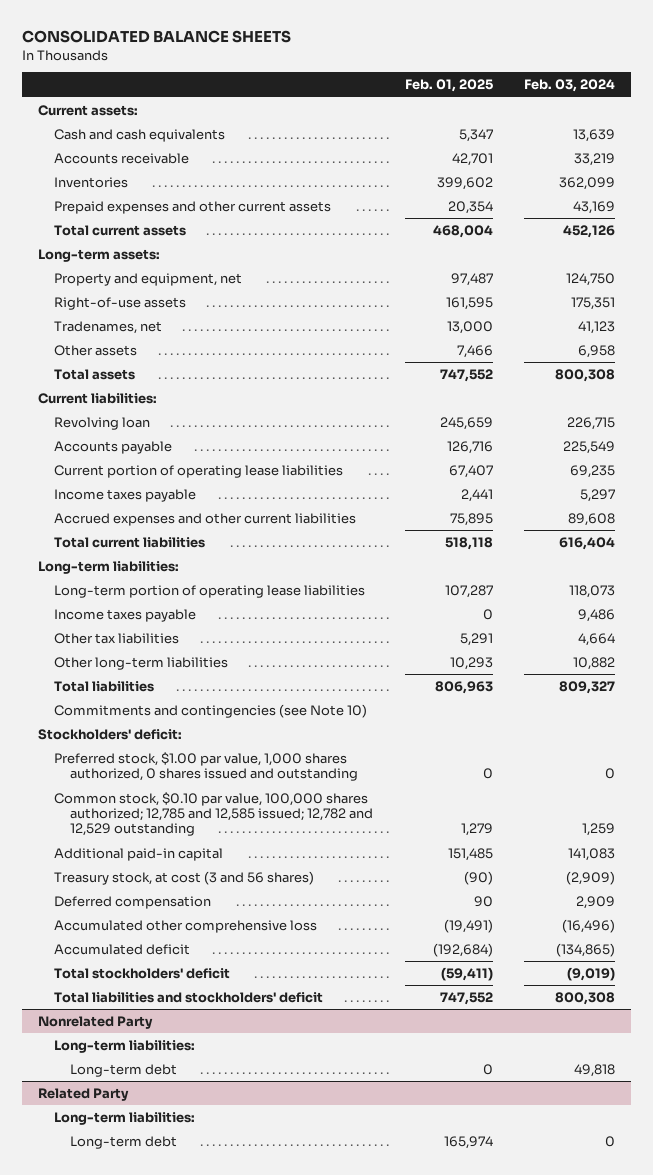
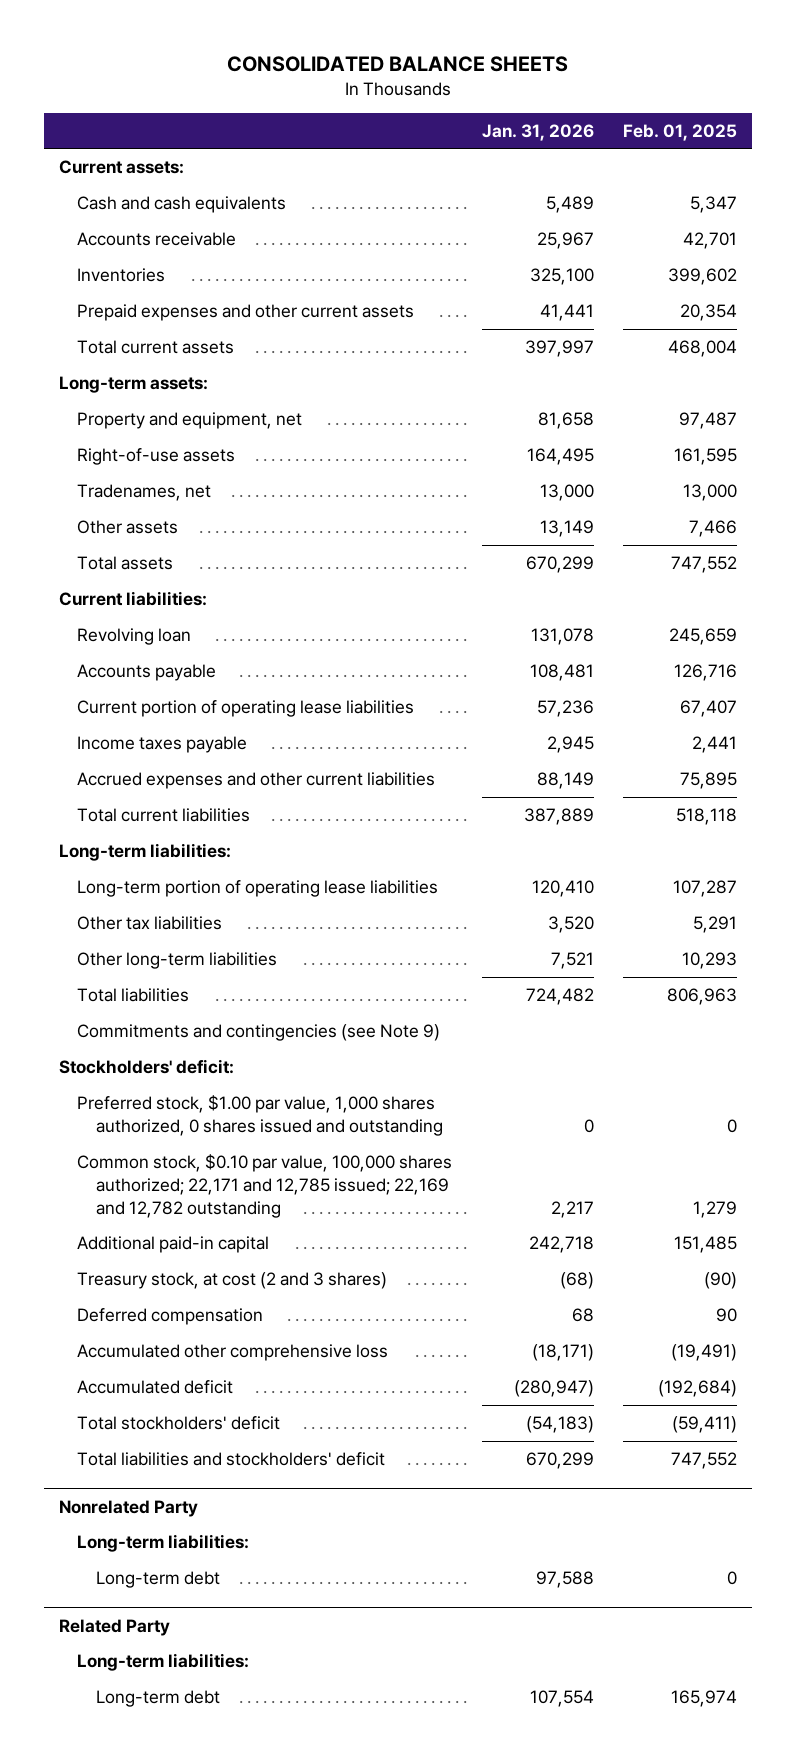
[524,79,616,93] Feb. 03, 2024 -> none
none -> [481,123,594,141] Jan. 31, 2026
[54,608,197,622] Income taxes payable -> none
[54,703,368,718] Commitments and contingencies (see Note 10) -> [77,1024,441,1042] Commitments and contingencies (see Note 9)
[54,791,373,837] Common stock, $0.10 par value, 100,000 shares authorized; 12,785 and 12,585 issued; 12,782 and 12,529 outstanding -> [77,1154,453,1218] Common stock, $0.10 par value, 100,000 shares authorized; 22,171 and 12,785 issued; 22,169 and 12,782 outstanding
[54,870,315,885] Treasury stock, at cost (3 and 56 shares) -> [77,1272,388,1290] Treasury stock, at cost (2 and 3 shares)

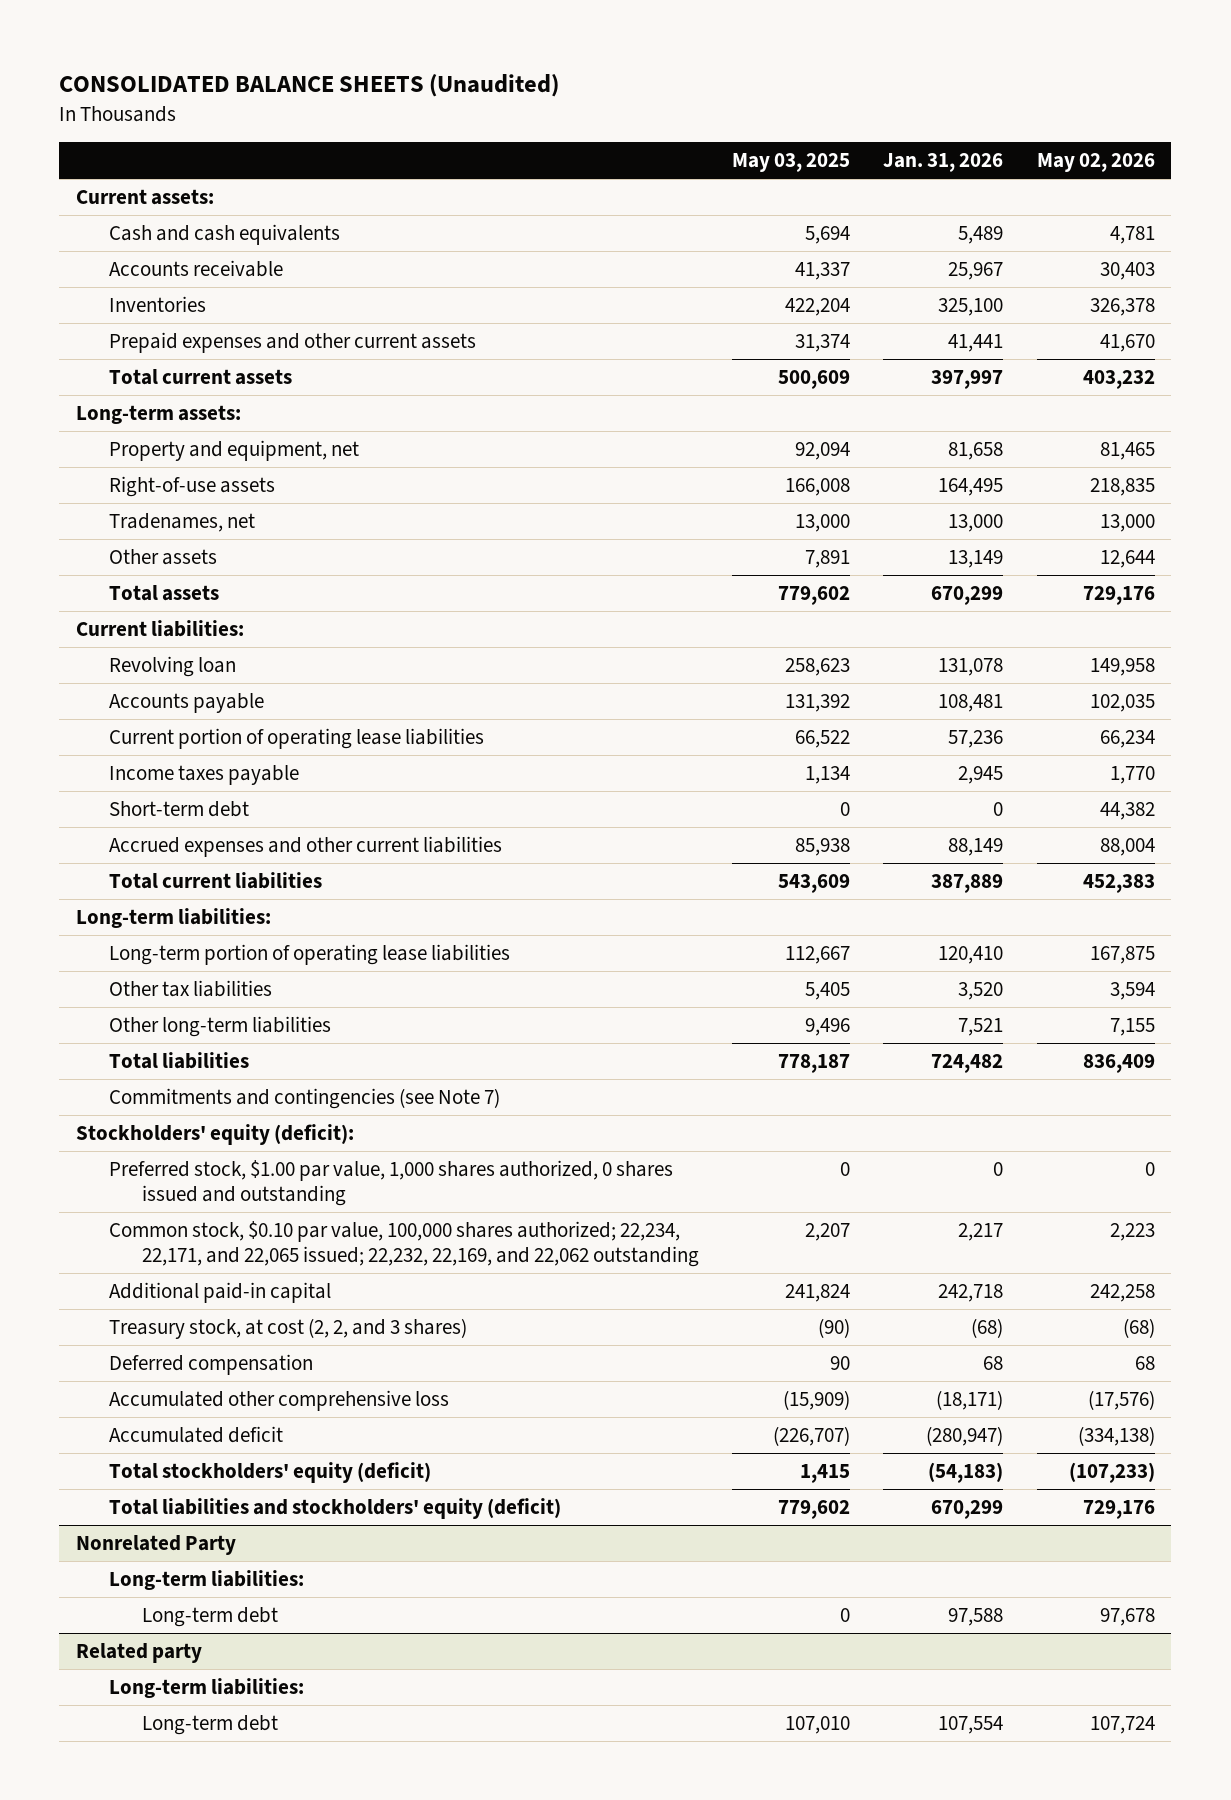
[226,56,568,73] CONSOLIDATED BALANCE SHEETS -> [59,74,560,98] CONSOLIDATED BALANCE SHEETS (Unaudited)
[623,123,738,141] Feb. 01, 2025 -> none
none -> [731,153,850,173] May 03, 2025
none -> [1036,153,1155,173] May 02, 2026
none -> [108,801,249,818] Short-term debt
[77,1024,441,1042] Commitments and contingencies (see Note 9) -> [108,1088,500,1110] Commitments and contingencies (see Note 7)
[58,1059,234,1075] Stockholders' deficit: -> [76,1124,355,1146] Stockholders' equity (deficit):
[77,1154,453,1218] Common stock, $0.10 par value, 100,000 shares authorized; 22,171 and 12,785 issued; 22,169 and 12,782 outstanding -> [108,1221,699,1268] Common stock, $0.10 par value, 100,000 shares authorized; 22,234, 22,171, and 22,065 issued; 22,232, 22,169, and 22,062 outstanding
[77,1272,388,1290] Treasury stock, at cost (2 and 3 shares) -> [108,1318,467,1340] Treasury stock, at cost (2, 2, and 3 shares)
[77,1416,281,1431] Total stockholders' deficit -> [108,1462,431,1484] Total stockholders' equity (deficit)
[77,1452,386,1467] Total liabilities and stockholders' deficit -> [108,1498,561,1520] Total liabilities and stockholders' equity (deficit)
[58,1618,170,1636] Related Party -> [76,1643,203,1664] Related party

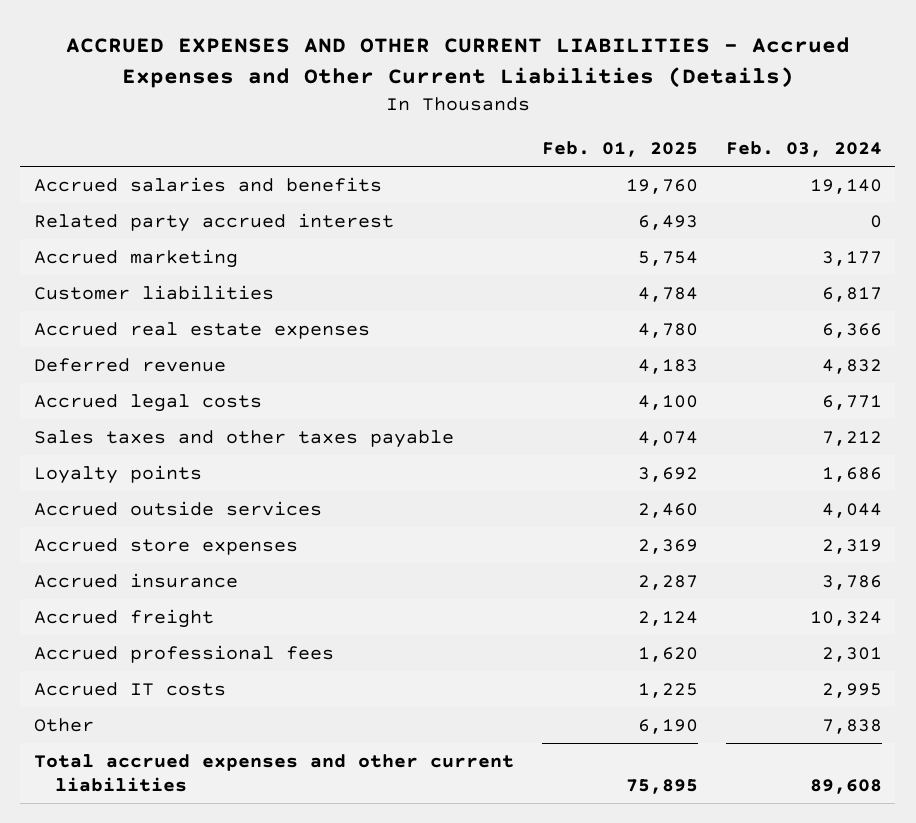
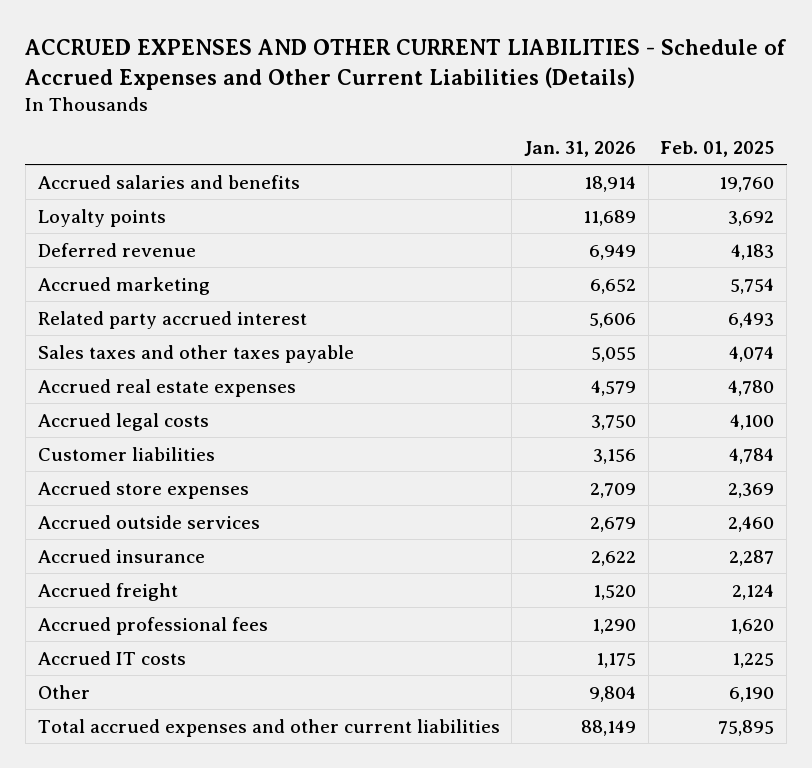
[65,36,850,88] ACCRUED EXPENSES AND OTHER CURRENT LIABILITIES - Accrued Expenses and Other Current Liabilities (Details) -> [25,39,787,90] ACCRUED EXPENSES AND OTHER CURRENT LIABILITIES - Schedule of Accrued Expenses and Other Current Liabilities (Details)
[725,141,882,158] Feb. 03, 2024 -> none
none -> [523,140,636,157] Jan. 31, 2026
[34,464,203,484] Loyalty points -> [37,208,166,227] Loyalty points
[34,357,227,372] Deferred revenue -> [37,242,196,257] Deferred revenue
[34,212,395,232] Related party accrued interest -> [37,310,307,329] Related party accrued interest
[34,429,455,448] Sales taxes and other taxes payable -> [37,344,354,363] Sales taxes and other taxes payable
[34,284,275,300] Customer liabilities -> [37,446,215,461] Customer liabilities
[34,500,323,516] Accrued outside services -> [37,514,260,529] Accrued outside services

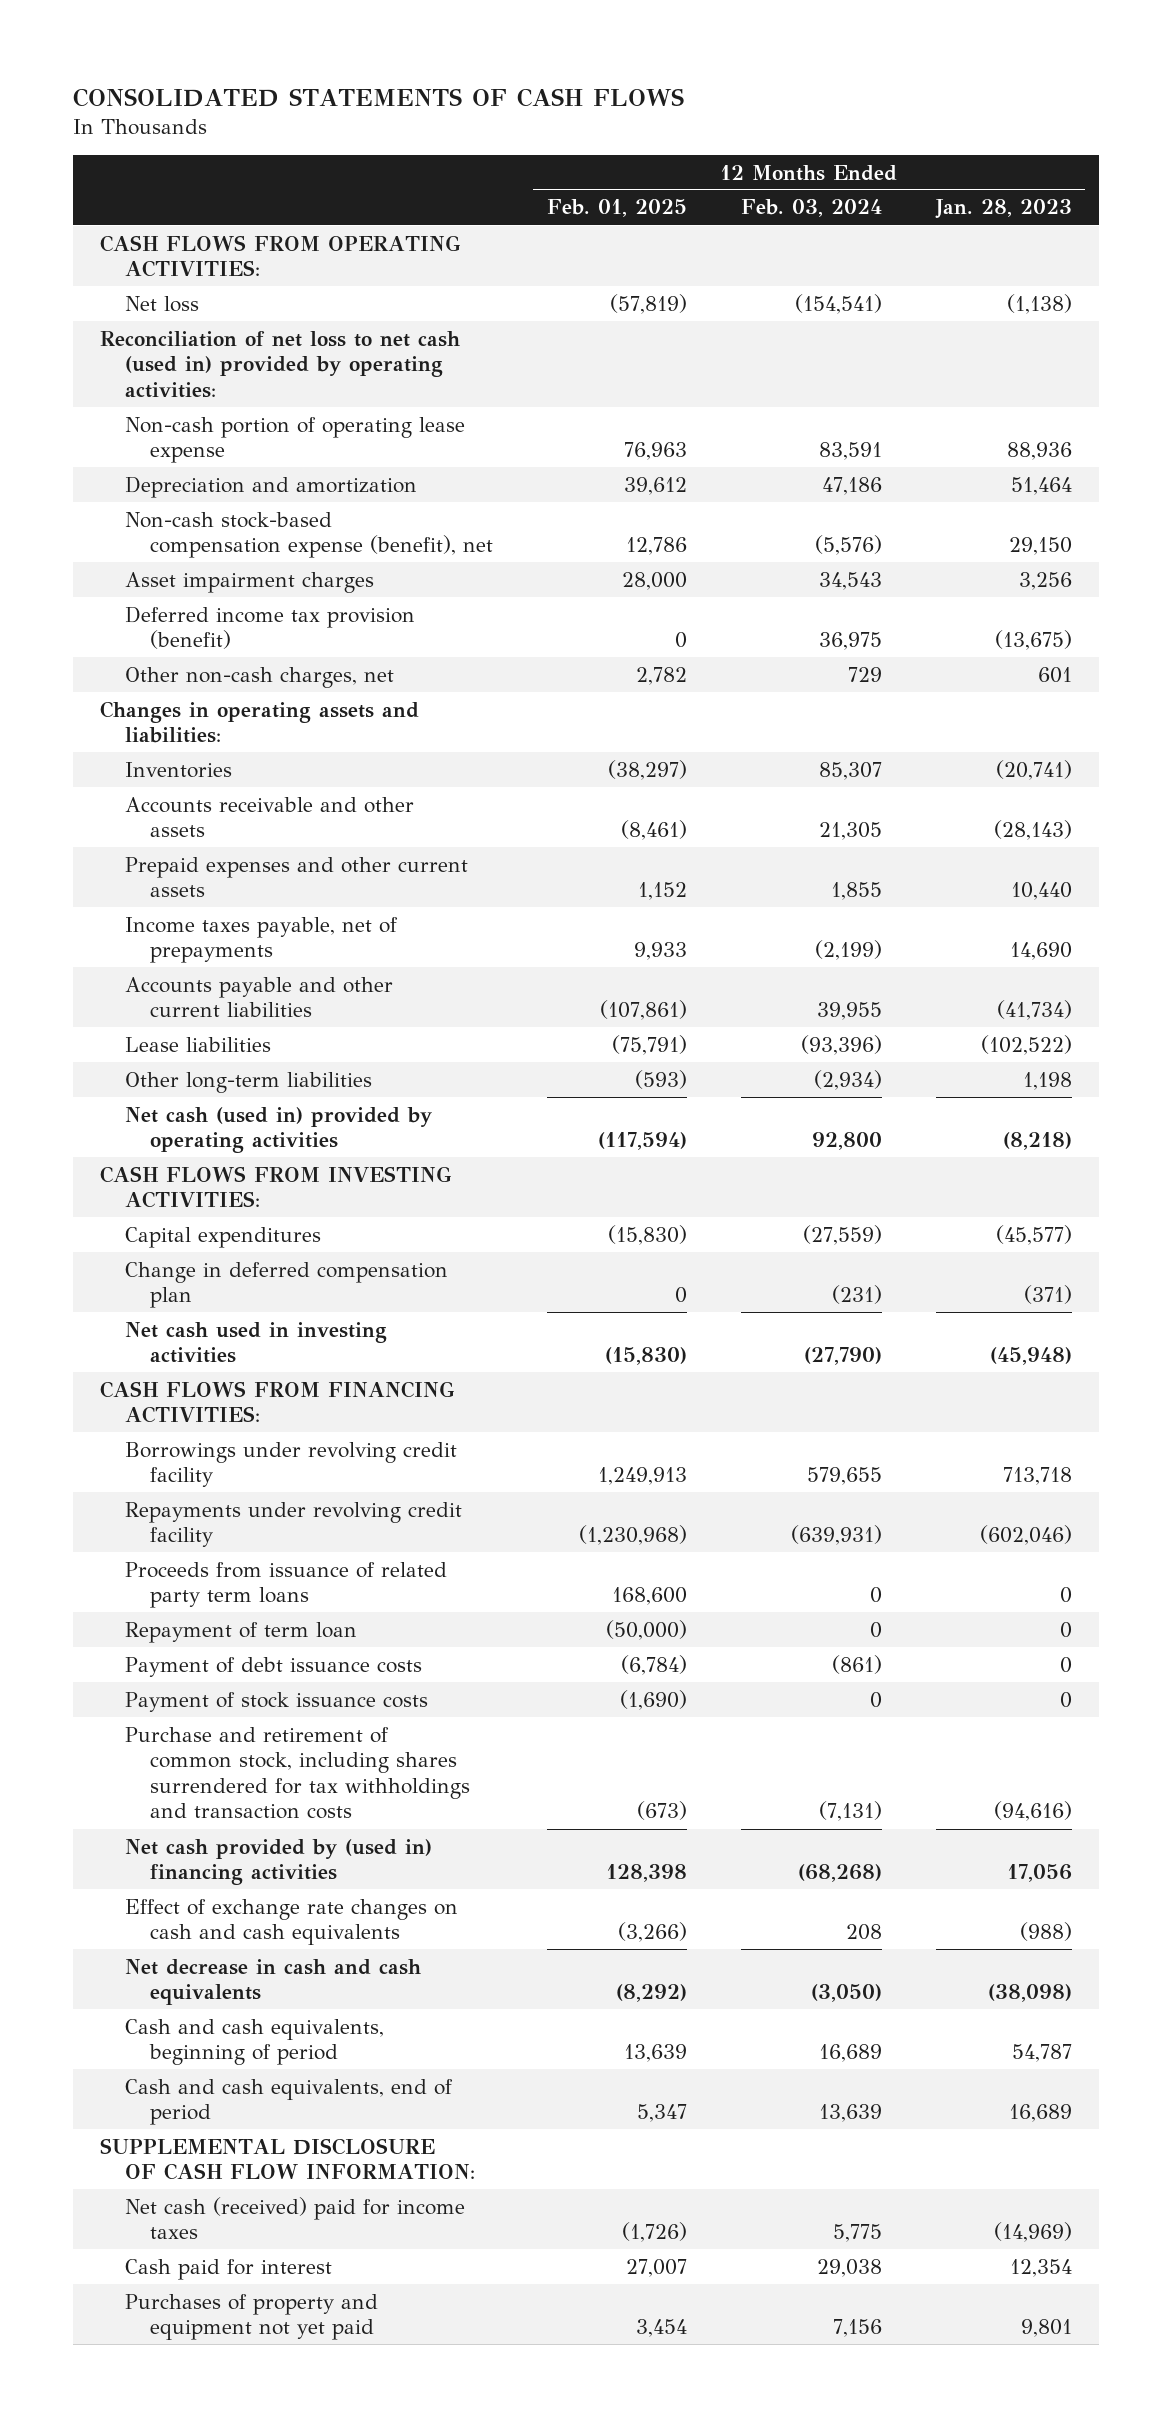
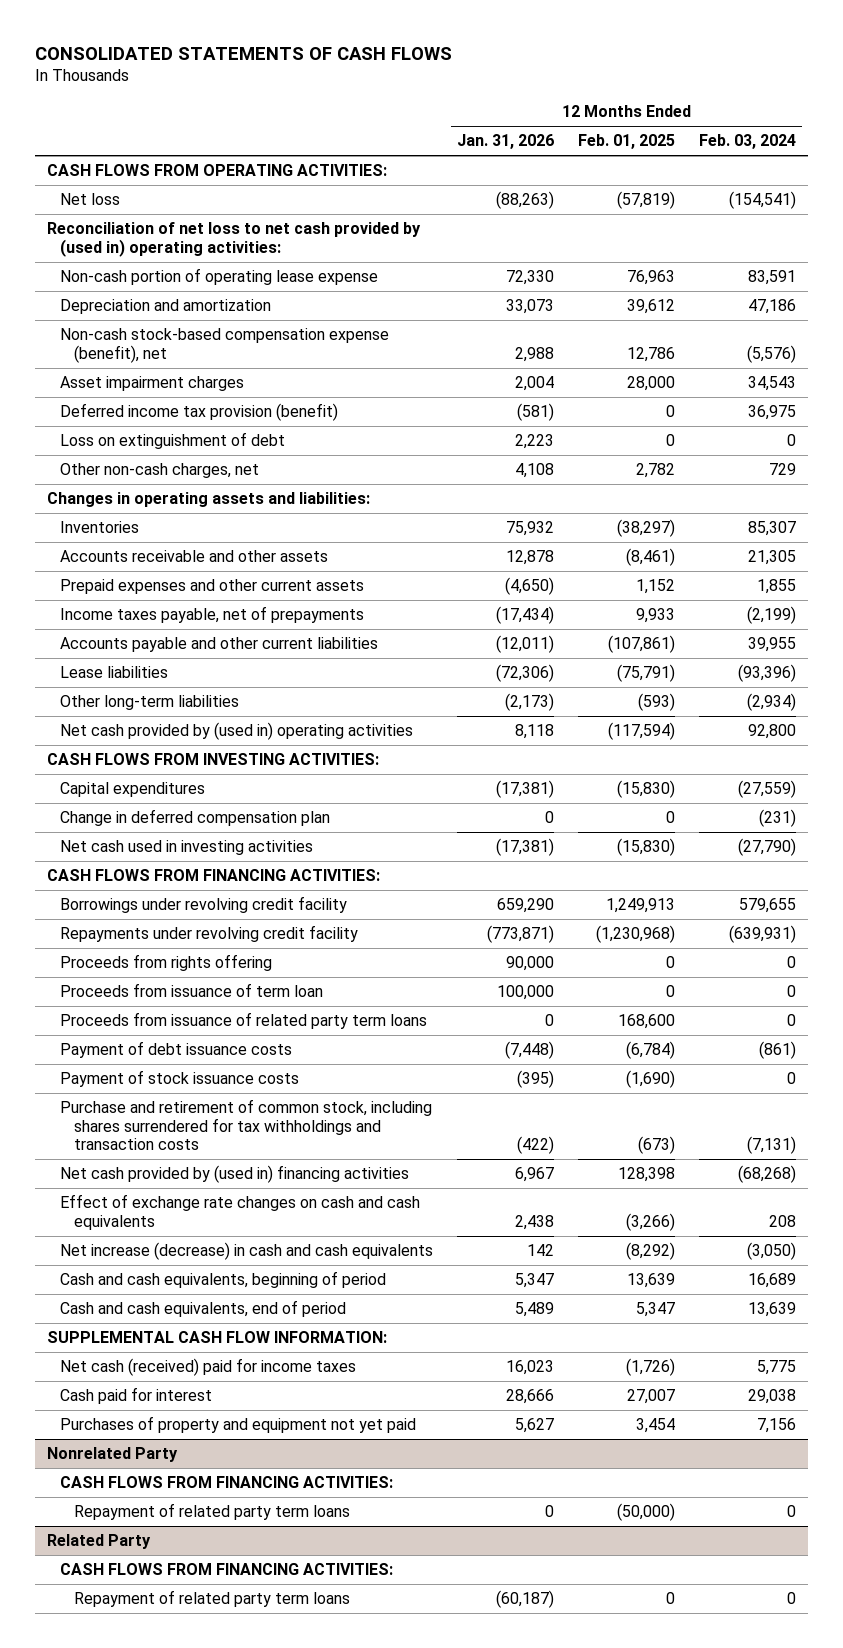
[934,199,1072,220] Jan. 28, 2023 -> none
none -> [457,134,555,150] Jan. 31, 2026
[100,330,461,398] Reconciliation of net loss to net cash (used in) provided by operating activities: -> [46,222,421,257] Reconciliation of net loss to net cash provided by (used in) operating activities:
none -> [60,432,286,450] Loss on extinguishment of debt
[125,1106,433,1154] Net cash (used in) provided by operating activities -> [60,722,414,741] Net cash provided by (used in) operating activities
none -> [60,954,273,972] Proceeds from rights offering
none -> [60,983,324,998] Proceeds from issuance of term loan
[125,1621,358,1643] Repayment of term loan -> none
[125,1958,422,2006] Net decrease in cash and cash equivalents -> [60,1242,434,1261] Net increase (decrease) in cash and cash equivalents
[100,2137,476,2181] SUPPLEMENTAL DISCLOSURE OF CASH FLOW INFORMATION: -> [46,1331,387,1344] SUPPLEMENTAL CASH FLOW INFORMATION:
none -> [46,1447,178,1463] Nonrelated Party
none -> [60,1476,394,1489] CASH FLOWS FROM FINANCING ACTIVITIES:
none -> [74,1503,351,1521] Repayment of related party term loans
none -> [46,1534,151,1550] Related Party
none -> [60,1563,394,1576] CASH FLOWS FROM FINANCING ACTIVITIES:
none -> [74,1590,351,1608] Repayment of related party term loans

